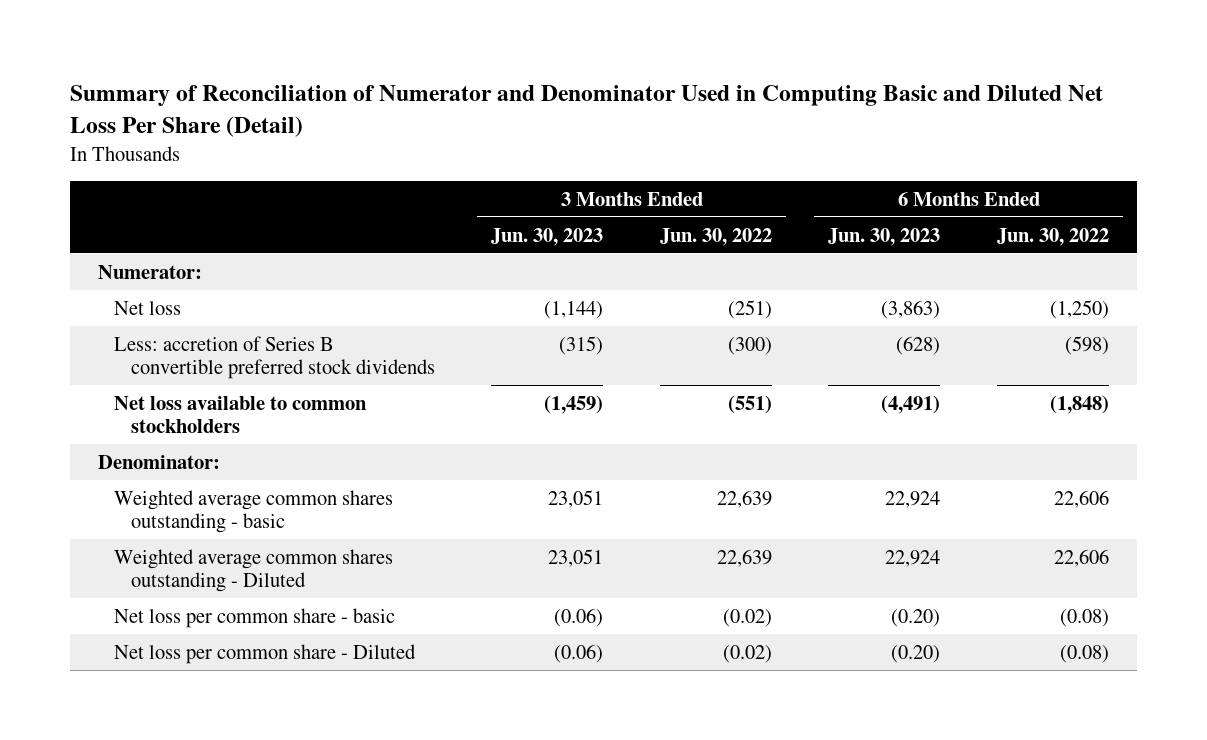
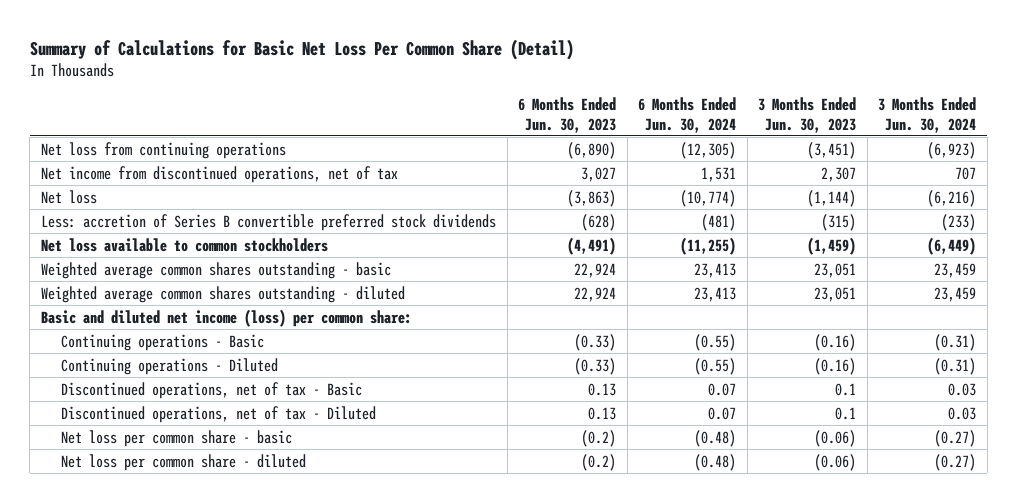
[69,85,1103,138] Summary of Reconciliation of Numerator and Denominator Used in Computing Basic and Diluted Net Loss Per Share (Detail) -> [29,38,574,60] Summary of Calculations for Basic Net Loss Per Common Share (Detail)
[659,227,772,246] Jun. 30, 2022 -> none
[997,227,1110,246] Jun. 30, 2022 -> none
none -> [638,96,737,133] 6 Months Ended Jun. 30, 2024
none -> [878,96,977,133] 3 Months Ended Jun. 30, 2024
[97,264,202,279] Numerator: -> none
none -> [41,141,287,159] Net loss from continuing operations
none -> [41,165,399,183] Net income from discontinued operations, net of tax
[97,454,220,469] Denominator: -> none
[114,548,394,593] Weighted average common shares outstanding - Diluted -> [41,285,406,303] Weighted average common shares outstanding - diluted
none -> [41,308,413,327] Basic and diluted net income (loss) per common share:
none -> [61,333,265,351] Continuing operations - Basic
none -> [61,357,279,375] Continuing operations - Diluted
none -> [61,381,363,399] Discontinued operations, net of tax - Basic
none -> [61,405,377,423] Discontinued operations, net of tax - Diluted
[891,608,941,627] (0.20) -> [581,429,617,447] (0.2)
[114,643,417,664] Net loss per common share - Diluted -> [61,453,307,471] Net loss per common share - diluted
[891,644,941,663] (0.20) -> [581,453,617,471] (0.2)

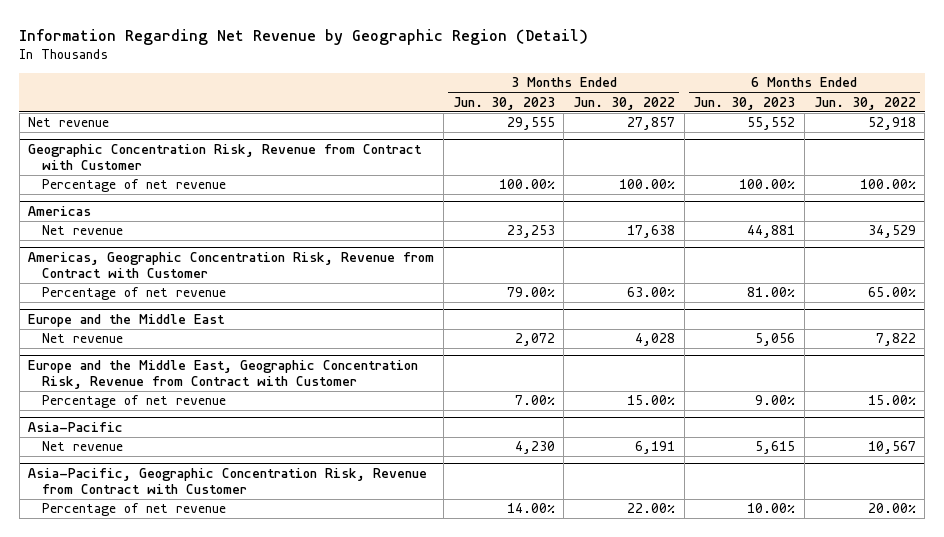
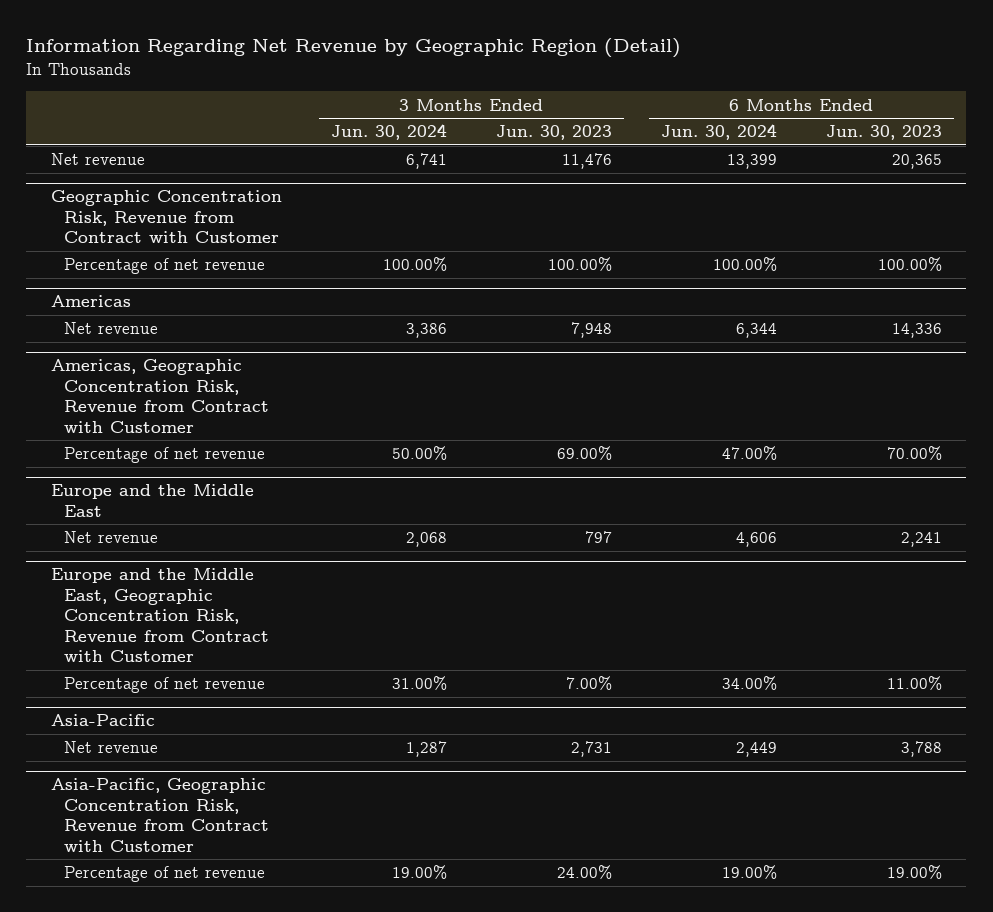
[572,96,675,110] Jun. 30, 2022 -> none
[813,96,916,110] Jun. 30, 2022 -> none
none -> [330,124,447,141] Jun. 30, 2024
none -> [660,124,777,141] Jun. 30, 2024
[506,117,555,131] 29,555 -> [561,153,612,170] 11,476
[747,117,796,131] 55,552 -> [891,154,942,170] 20,365
[506,225,555,239] 23,253 -> [570,322,612,339] 7,948
[747,225,796,239] 44,881 -> [891,323,942,339] 14,336
[506,287,555,298] 79.00% -> [556,446,612,461] 69.00%
[747,287,796,298] 81.00% -> [886,446,942,461] 70.00%
[514,333,555,347] 2,072 -> [584,531,612,544] 797
[755,333,796,347] 5,056 -> [900,532,942,548] 2,241
[755,395,796,406] 9.00% -> [886,676,942,691] 11.00%
[514,441,555,455] 4,230 -> [570,741,612,758] 2,731
[755,441,796,455] 5,615 -> [900,741,942,758] 3,788
[506,503,555,514] 14.00% -> [556,865,612,880] 24.00%
[747,503,796,514] 10.00% -> [886,865,942,880] 19.00%

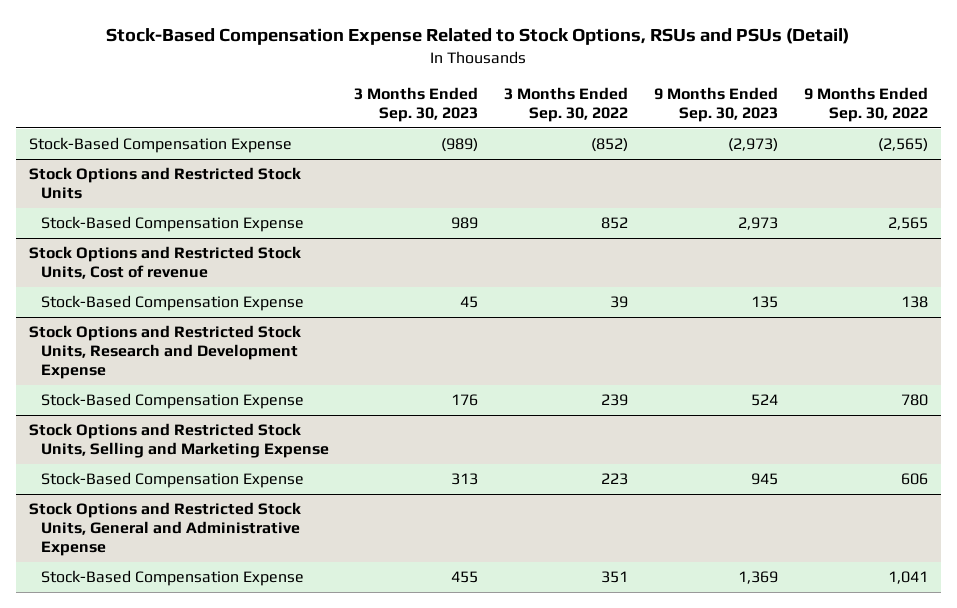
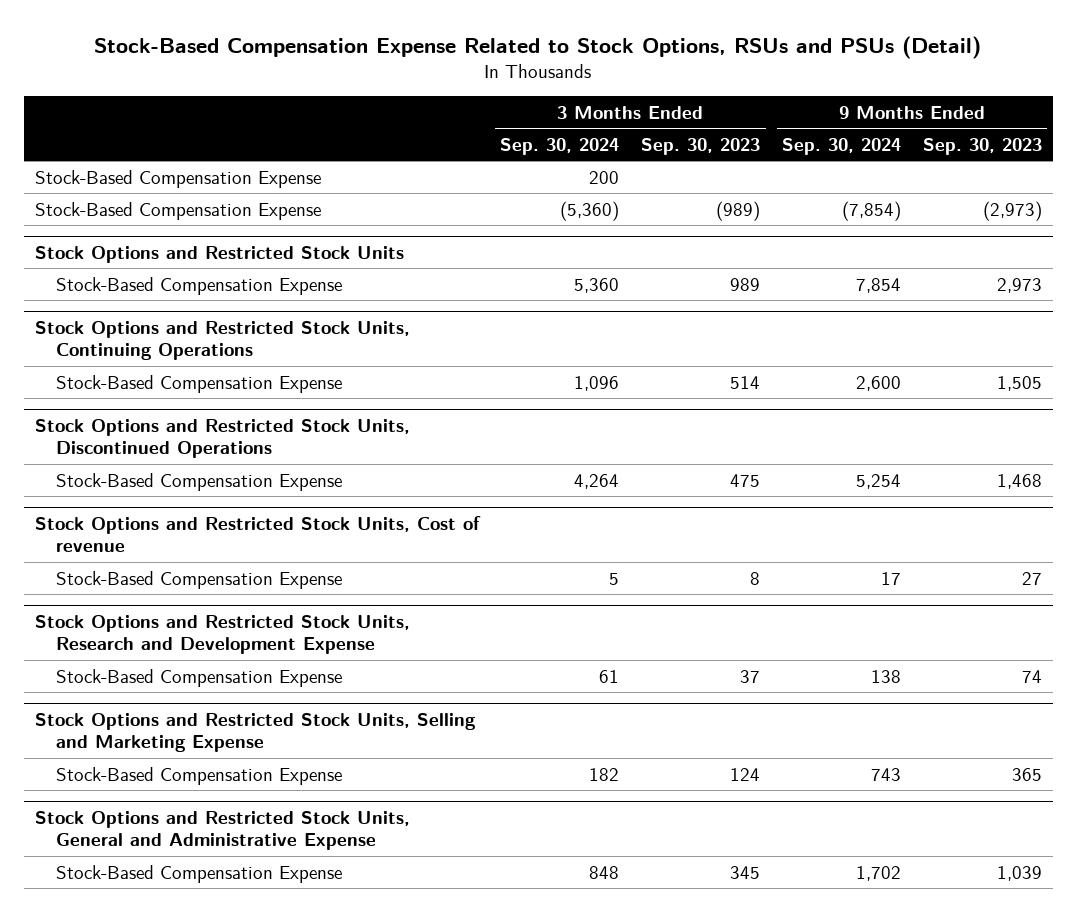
[504,87,629,123] 3 Months Ended Sep. 30, 2022 -> none
[804,87,929,123] 9 Months Ended Sep. 30, 2022 -> none
none -> [500,137,620,155] Sep. 30, 2024
none -> [782,137,902,155] Sep. 30, 2024
none -> [34,169,321,188] Stock-Based Compensation Expense
none -> [34,320,410,361] Stock Options and Restricted Stock Units, Continuing Operations
none -> [55,374,342,393] Stock-Based Compensation Expense
none -> [34,418,410,459] Stock Options and Restricted Stock Units, Discontinued Operations
none -> [55,472,342,491] Stock-Based Compensation Expense
[460,296,479,309] 45 -> [750,571,761,585] 8
[751,296,779,309] 135 -> [1021,571,1042,585] 27
[451,394,479,407] 176 -> [740,669,761,683] 37
[751,394,779,407] 524 -> [1021,669,1042,683] 74
[451,473,479,486] 313 -> [730,767,761,781] 124
[751,473,779,486] 945 -> [1011,767,1042,781] 365
[451,571,479,584] 455 -> [730,865,761,879] 345
[738,571,779,585] 1,369 -> [996,865,1042,881] 1,039

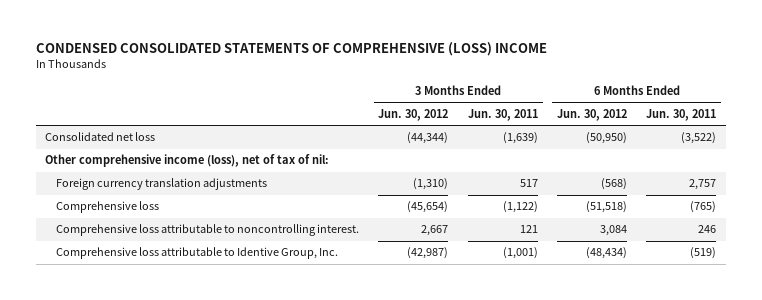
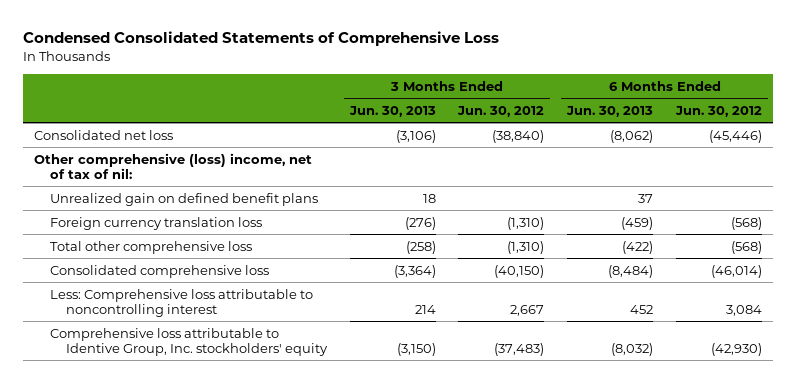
[35,42,547,57] CONDENSED CONSOLIDATED STATEMENTS OF COMPREHENSIVE (LOSS) INCOME -> [22,31,499,47] Condensed Consolidated Statements of Comprehensive Loss
[467,108,538,121] Jun. 30, 2011 -> none
[646,108,717,121] Jun. 30, 2011 -> none
none -> [348,105,436,117] Jun. 30, 2013
none -> [566,105,654,117] Jun. 30, 2013
[407,132,449,145] (44,344) -> [492,129,545,143] (38,840)
[586,132,628,145] (50,950) -> [708,129,762,143] (45,446)
[45,154,330,168] Other comprehensive income (loss), net of tax of nil: -> [34,152,313,179] Other comprehensive (loss) income, net of tax of nil:
none -> [50,192,319,206] Unrealized gain on defined benefit plans
[56,178,268,191] Foreign currency translation adjustments -> [50,216,263,230] Foreign currency translation loss
none -> [50,240,253,254] Total other comprehensive loss
[56,201,160,214] Comprehensive loss -> [50,264,270,278] Consolidated comprehensive loss
[407,201,449,214] (45,654) -> [494,264,545,278] (40,150)
[586,201,628,214] (51,518) -> [710,264,762,278] (46,014)
[56,224,360,237] Comprehensive loss attributable to noncontrolling interest. -> [50,288,314,317] Less: Comprehensive loss attributable to noncontrolling interest
[56,247,339,260] Comprehensive loss attributable to Identive Group, Inc. -> [50,327,328,356] Comprehensive loss attributable to Identive Group, Inc. stockholders' equity
[407,247,449,260] (42,987) -> [494,342,545,356] (37,483)
[586,247,628,260] (48,434) -> [710,342,762,356] (42,930)

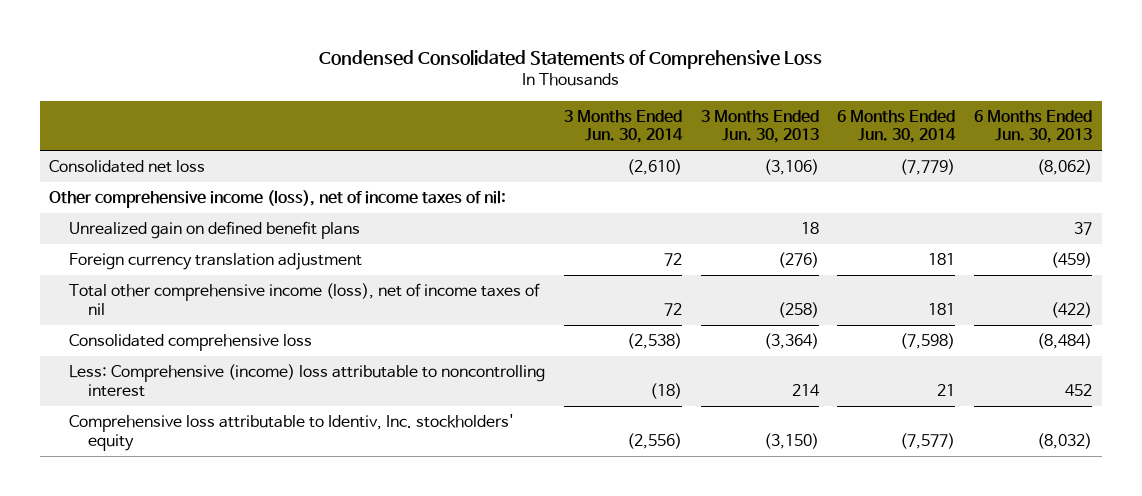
[457,105,545,117] Jun. 30, 2012 -> none
[674,105,762,117] Jun. 30, 2012 -> none
none -> [563,109,683,144] 3 Months Ended Jun. 30, 2014
none -> [837,109,957,144] 6 Months Ended Jun. 30, 2014
[34,152,313,179] Other comprehensive (loss) income, net of tax of nil: -> [49,190,507,209] Other comprehensive income (loss), net of income taxes of nil:
[50,216,263,230] Foreign currency translation loss -> [68,253,362,271] Foreign currency translation adjustment
[50,240,253,254] Total other comprehensive loss -> [68,283,540,315] Total other comprehensive income (loss), net of income taxes of nil
[50,288,314,317] Less: Comprehensive loss attributable to noncontrolling interest -> [68,364,545,397] Less: Comprehensive (income) loss attributable to noncontrolling interest
[50,327,328,356] Comprehensive loss attributable to Identive Group, Inc. stockholders' equity -> [68,414,514,451] Comprehensive loss attributable to Identiv, Inc. stockholders' equity

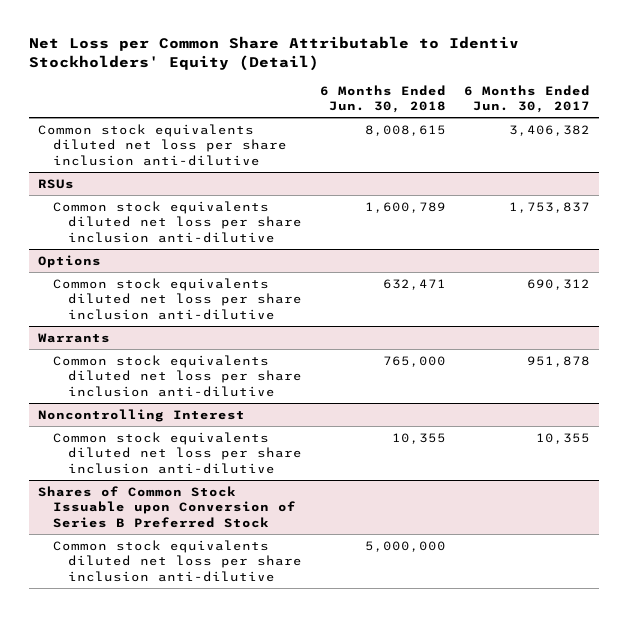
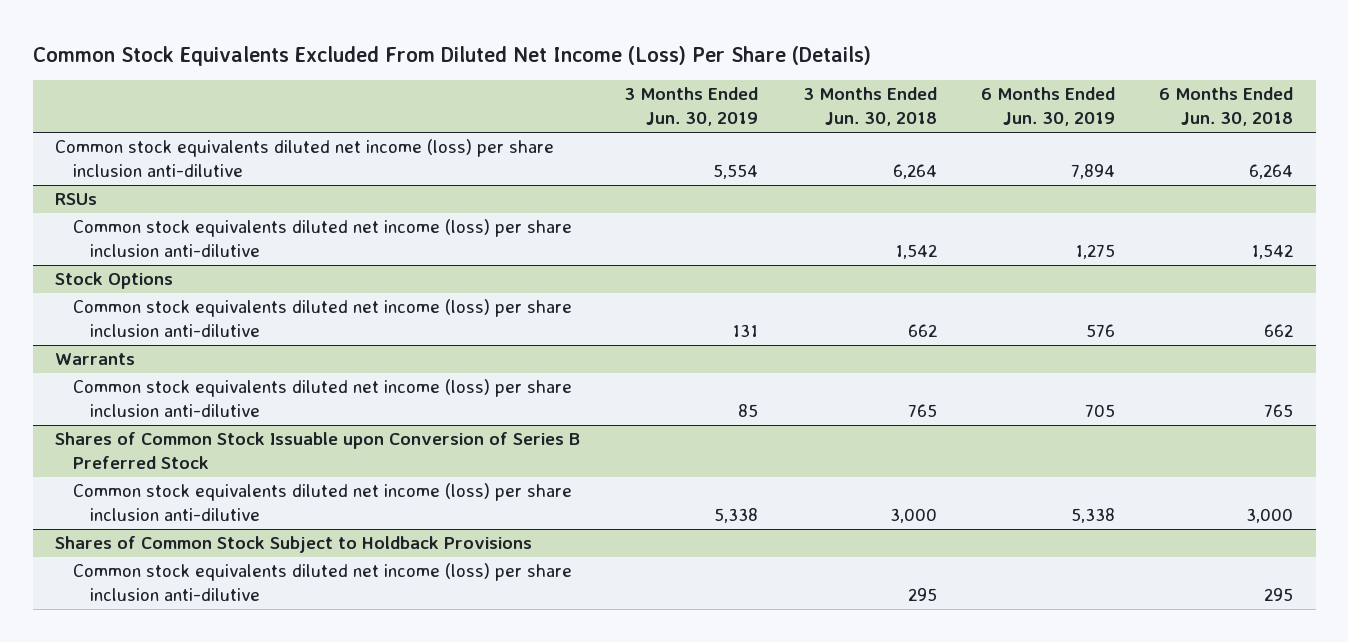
[28,35,519,71] Net Loss per Common Share Attributable to Identiv Stockholders' Equity (Detail) -> [32,45,871,66] Common Stock Equivalents Excluded From Diluted Net Income (Loss) Per Share (Details)
[463,84,590,114] 6 Months Ended Jun. 30, 2017 -> none
none -> [624,87,759,127] 3 Months Ended Jun. 30, 2019
none -> [802,87,937,127] 3 Months Ended Jun. 30, 2018
none -> [981,87,1116,127] 6 Months Ended Jun. 30, 2019
[37,123,287,167] Common stock equivalents diluted net loss per share inclusion anti-dilutive -> [55,139,555,178] Common stock equivalents diluted net income (loss) per share inclusion anti-dilutive
[364,124,446,136] 8,008,615 -> [1249,164,1294,180] 6,264
[52,200,302,244] Common stock equivalents diluted net loss per share inclusion anti-dilutive -> [72,219,572,258] Common stock equivalents diluted net income (loss) per share inclusion anti-dilutive
[364,201,446,213] 1,600,789 -> [1251,244,1294,260] 1,542
[37,254,101,268] Options -> [55,272,174,290] Stock Options
[52,277,302,321] Common stock equivalents diluted net loss per share inclusion anti-dilutive -> [72,299,572,338] Common stock equivalents diluted net income (loss) per share inclusion anti-dilutive
[382,278,446,290] 632,471 -> [1264,324,1294,338] 662
[37,408,245,422] Noncontrolling Interest -> none
[52,431,302,475] Common stock equivalents diluted net loss per share inclusion anti-dilutive -> none
[52,354,302,398] Common stock equivalents diluted net loss per share inclusion anti-dilutive -> [72,379,572,418] Common stock equivalents diluted net income (loss) per share inclusion anti-dilutive
[382,355,446,367] 765,000 -> [1264,404,1294,418] 765
[52,539,302,583] Common stock equivalents diluted net loss per share inclusion anti-dilutive -> [72,483,572,522] Common stock equivalents diluted net income (loss) per share inclusion anti-dilutive
[364,540,446,552] 5,000,000 -> [1246,508,1294,524] 3,000
none -> [55,536,533,554] Shares of Common Stock Subject to Holdback Provisions
none -> [72,563,572,602] Common stock equivalents diluted net income (loss) per share inclusion anti-dilutive

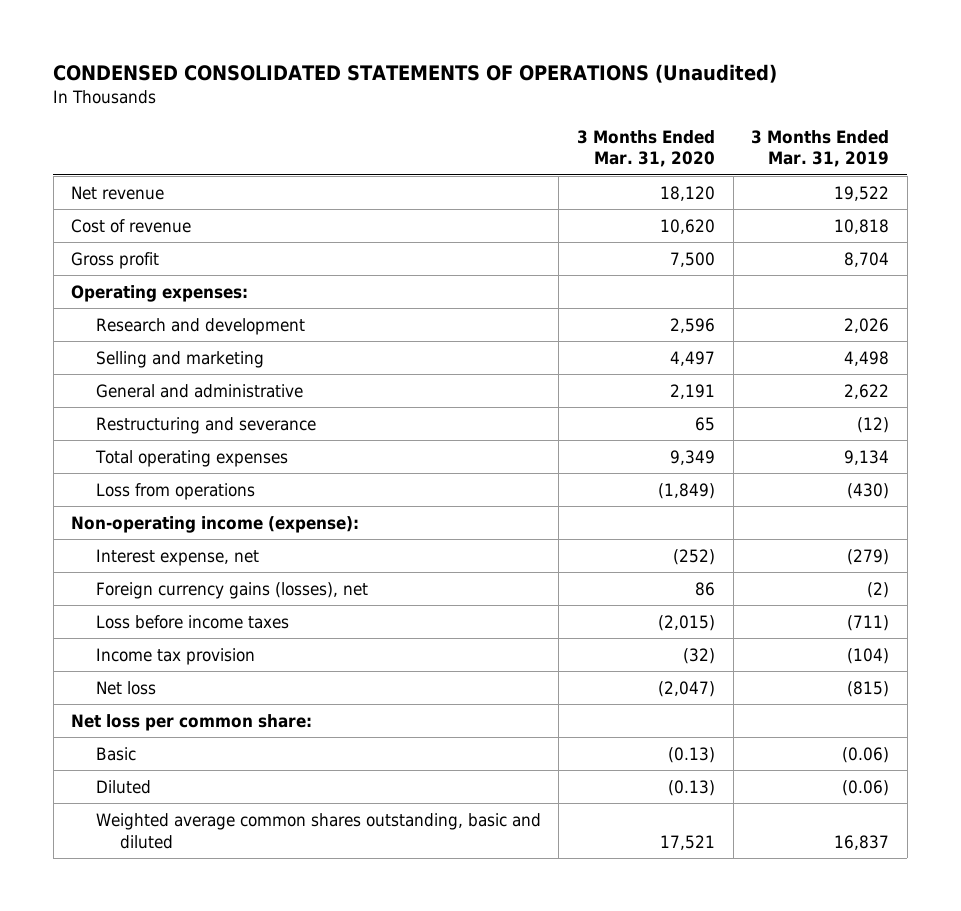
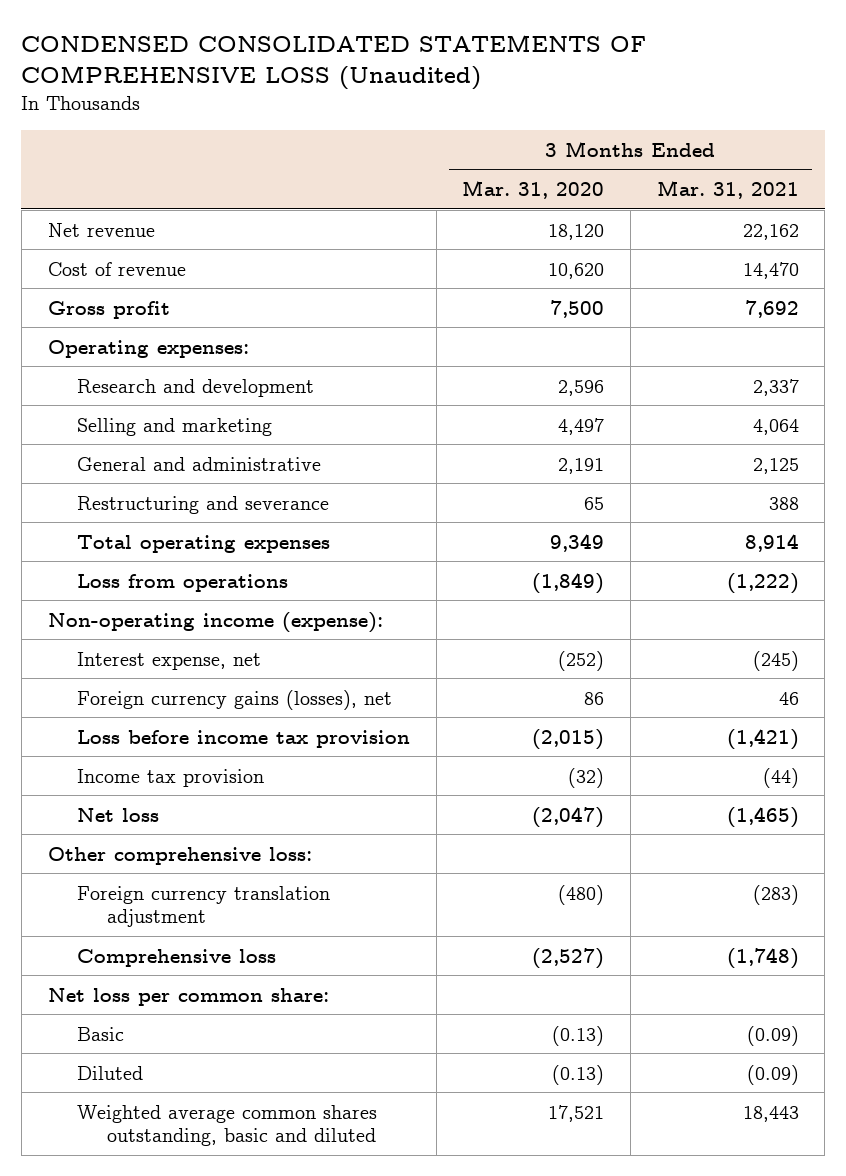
[53,63,778,83] CONDENSED CONSOLIDATED STATEMENTS OF OPERATIONS (Unaudited) -> [21,35,647,91] CONDENSED CONSOLIDATED STATEMENTS OF COMPREHENSIVE LOSS (Unaudited)
[751,129,890,168] 3 Months Ended Mar. 31, 2019 -> none
none -> [656,180,799,200] Mar. 31, 2021
[95,614,289,629] Loss before income taxes -> [77,729,411,748] Loss before income tax provision
none -> [47,846,312,865] Other comprehensive loss:
none -> [77,885,331,928] Foreign currency translation adjustment
none -> [77,948,277,967] Comprehensive loss

